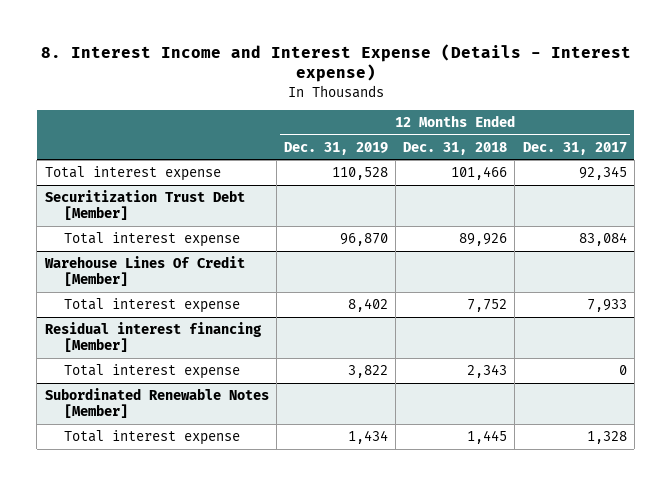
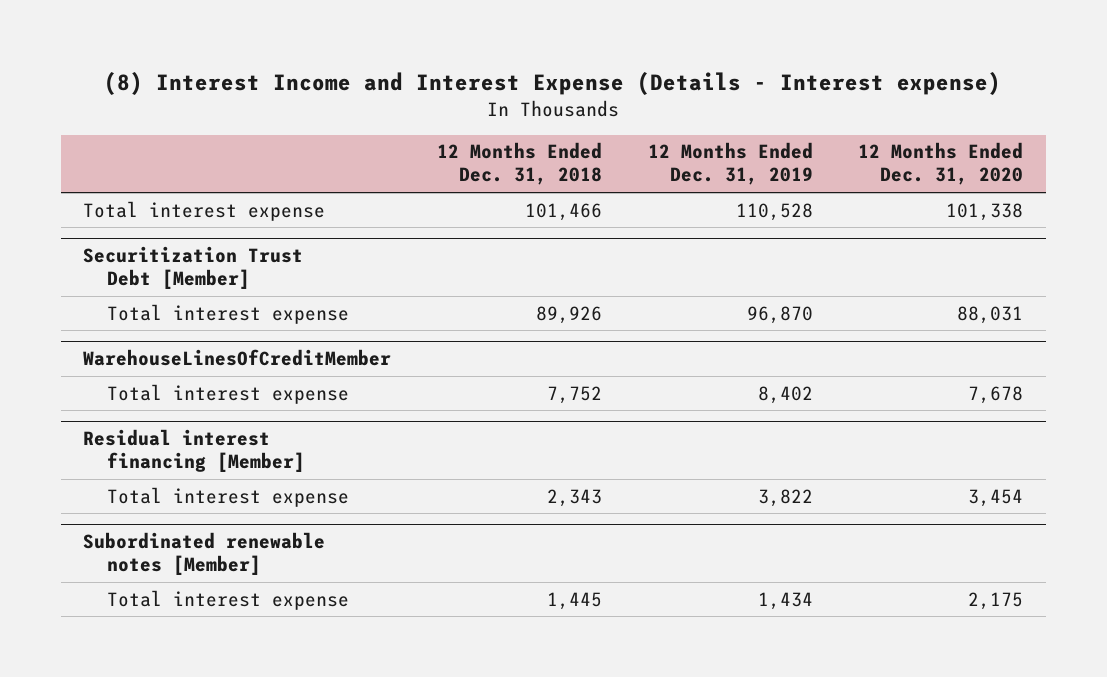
[40,43,631,83] 8. Interest Income and Interest Expense (Details - Interest expense) -> [104,72,1002,96] (8) Interest Income and Interest Expense (Details - Interest expense)
[522,141,627,155] Dec. 31, 2017 -> none
none -> [858,142,1024,186] 12 Months Ended Dec. 31, 2020
[43,256,245,287] Warehouse Lines Of Credit [Member] -> [83,349,392,367] WarehouseLinesOfCreditMember
[44,388,269,419] Subordinated Renewable Notes [Member] -> [83,532,326,576] Subordinated renewable notes [Member]

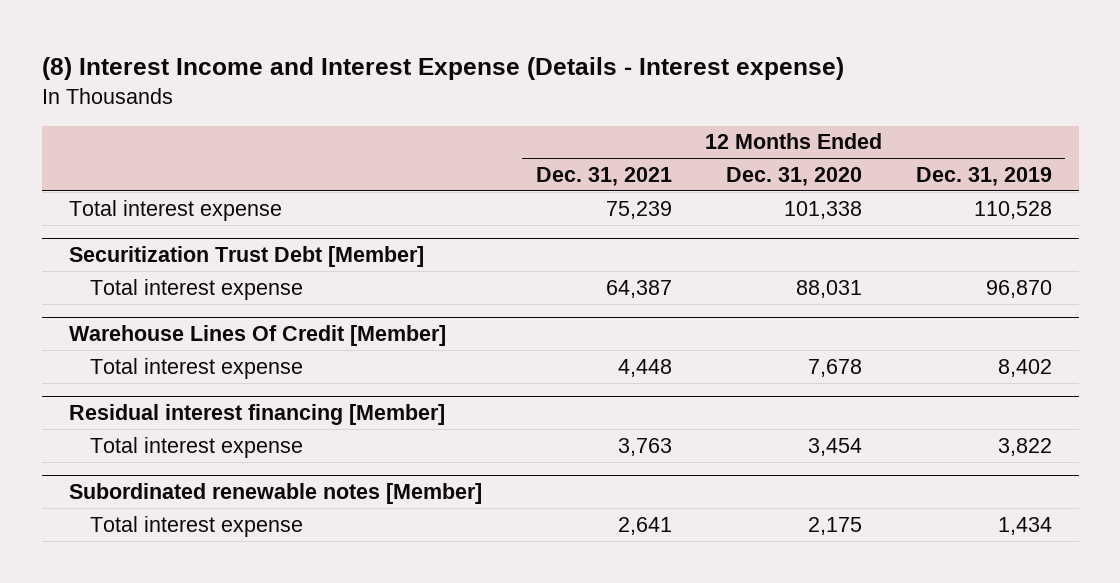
[437,142,603,186] 12 Months Ended Dec. 31, 2018 -> none
none -> [535,167,672,187] Dec. 31, 2021
[83,349,392,367] WarehouseLinesOfCreditMember -> [68,325,446,347] Warehouse Lines Of Credit [Member]

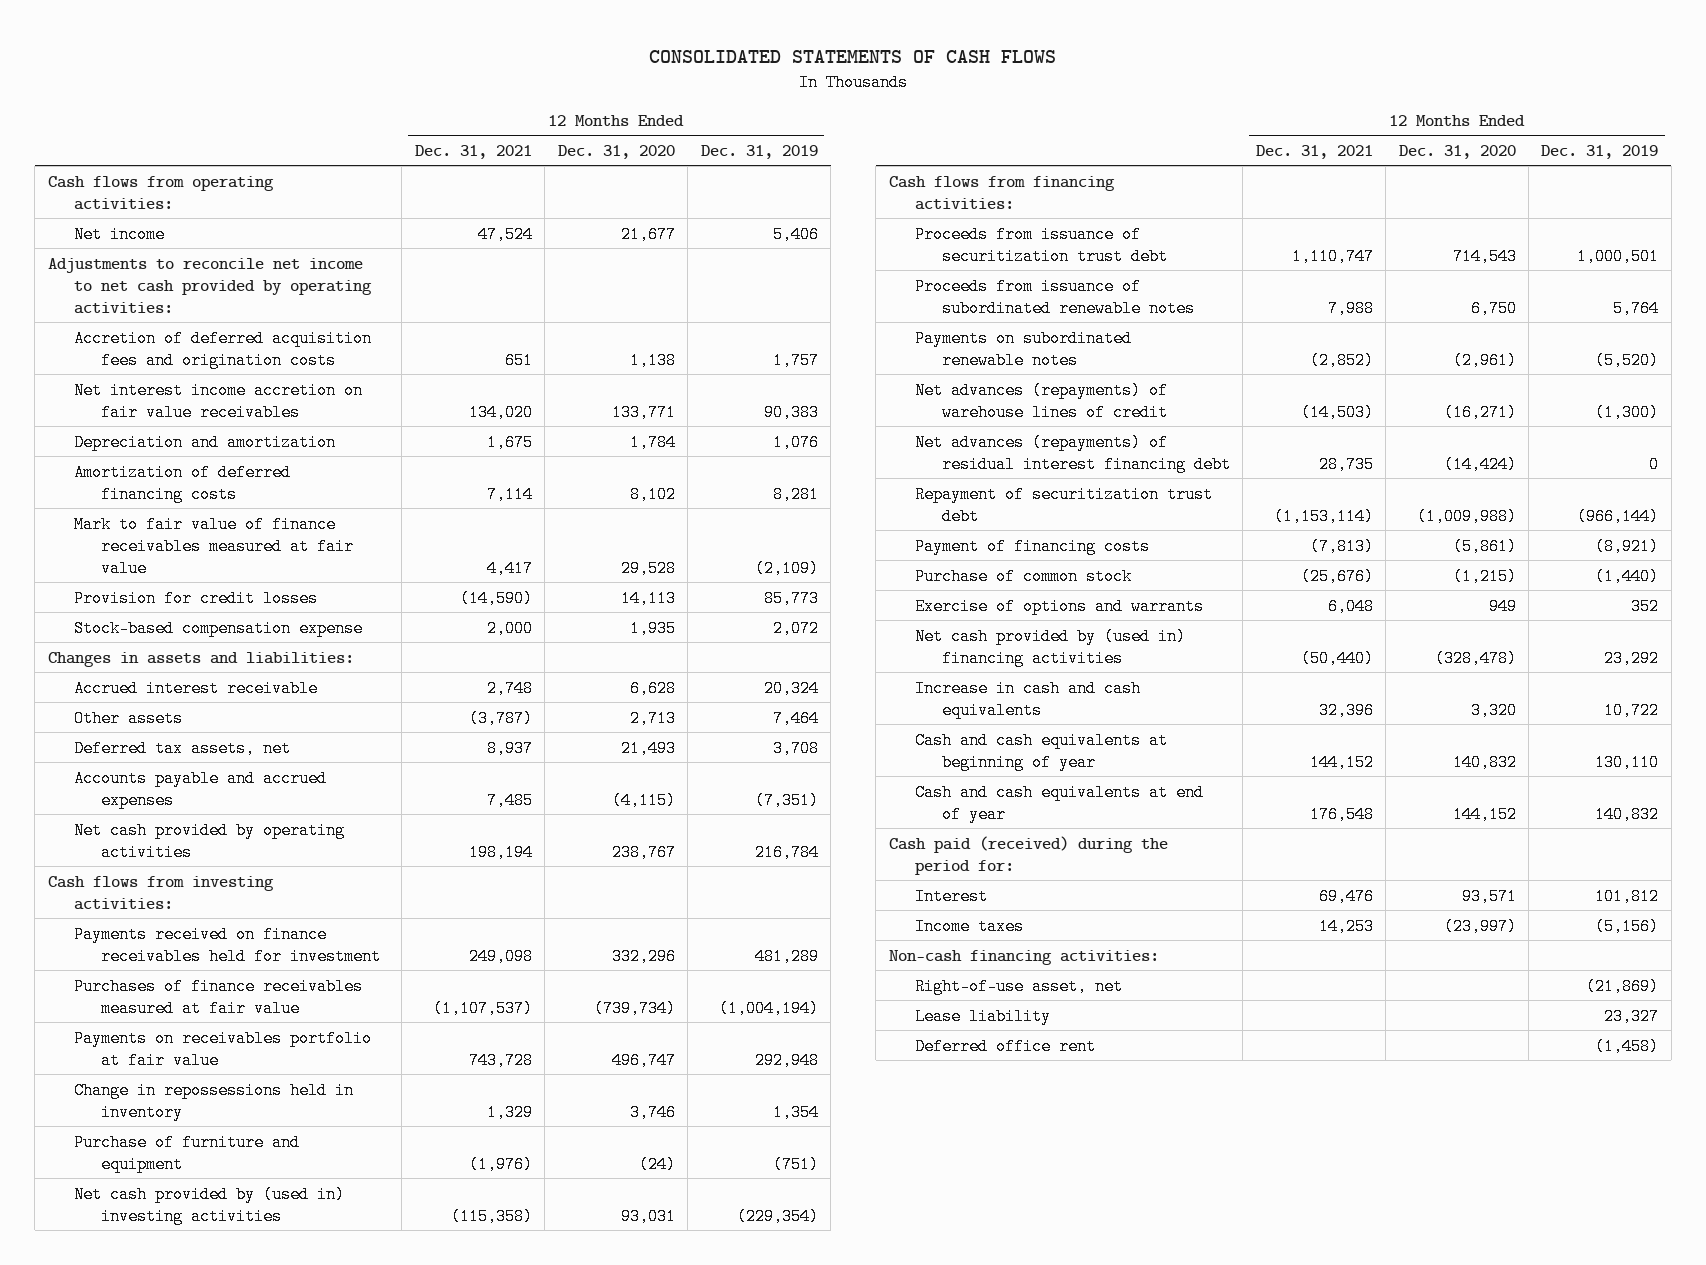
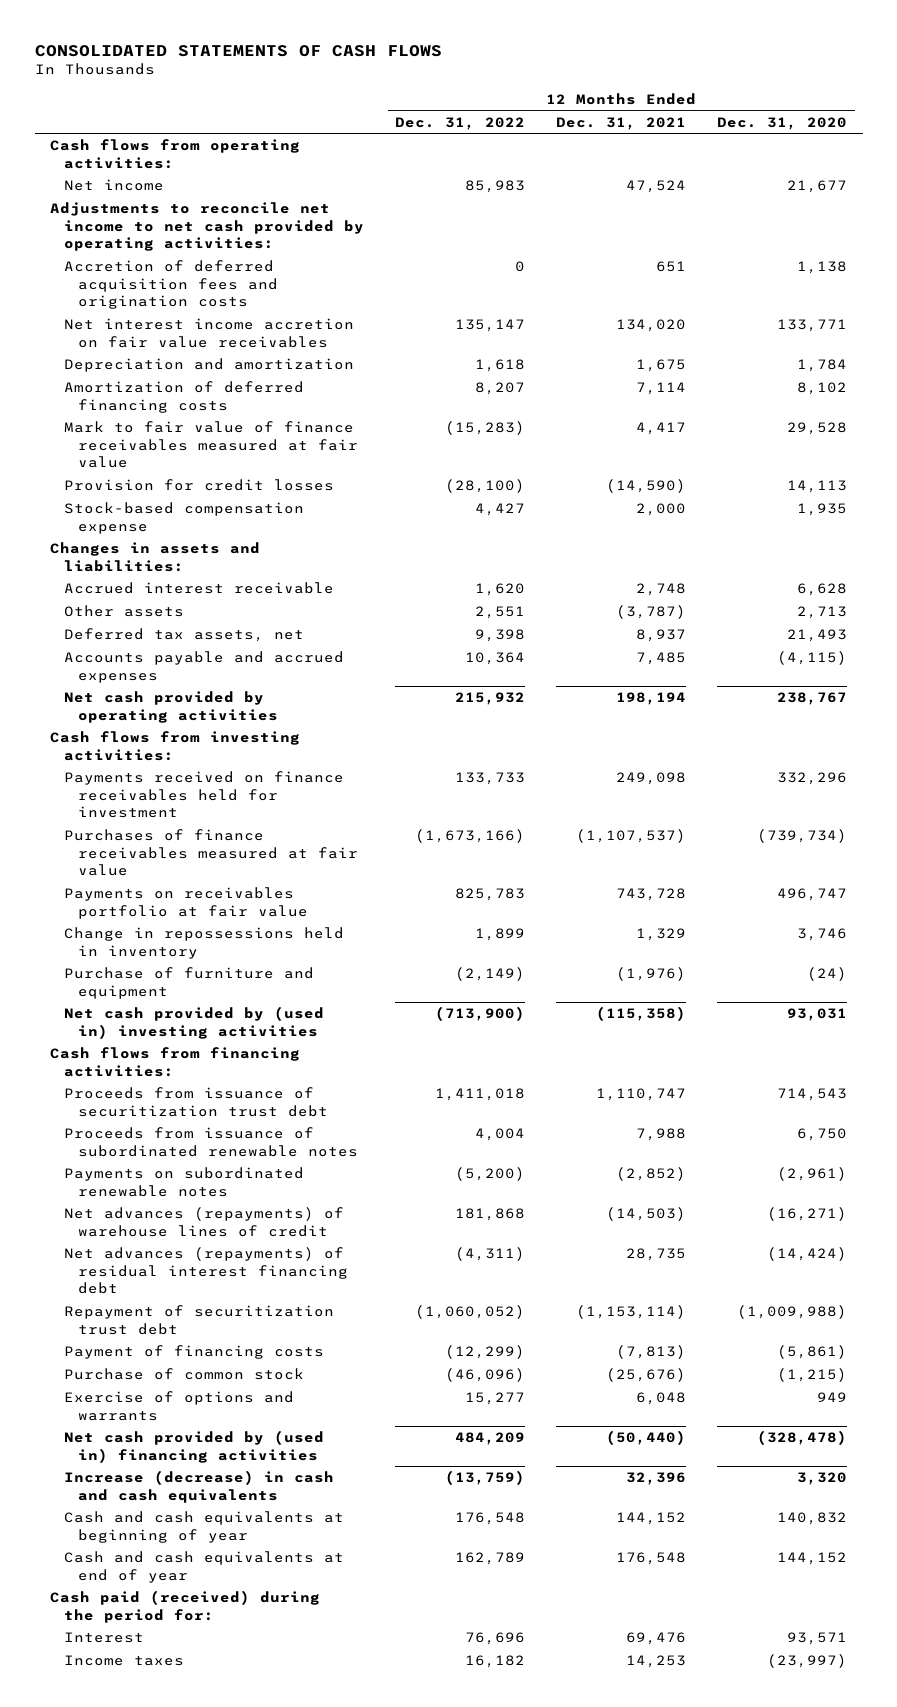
[700,144,818,159] Dec. 31, 2019 -> none
none -> [395,116,526,130] Dec. 31, 2022
[915,679,1142,719] Increase in cash and cash equivalents -> [64,1470,335,1503] Increase (decrease) in cash and cash equivalents
[888,949,1159,965] Non-cash financing activities: -> none
[915,977,1124,995] Right-of-use asset, net -> none
[915,1007,1052,1025] Lease liability -> none
[915,1037,1097,1055] Deferred office rent -> none

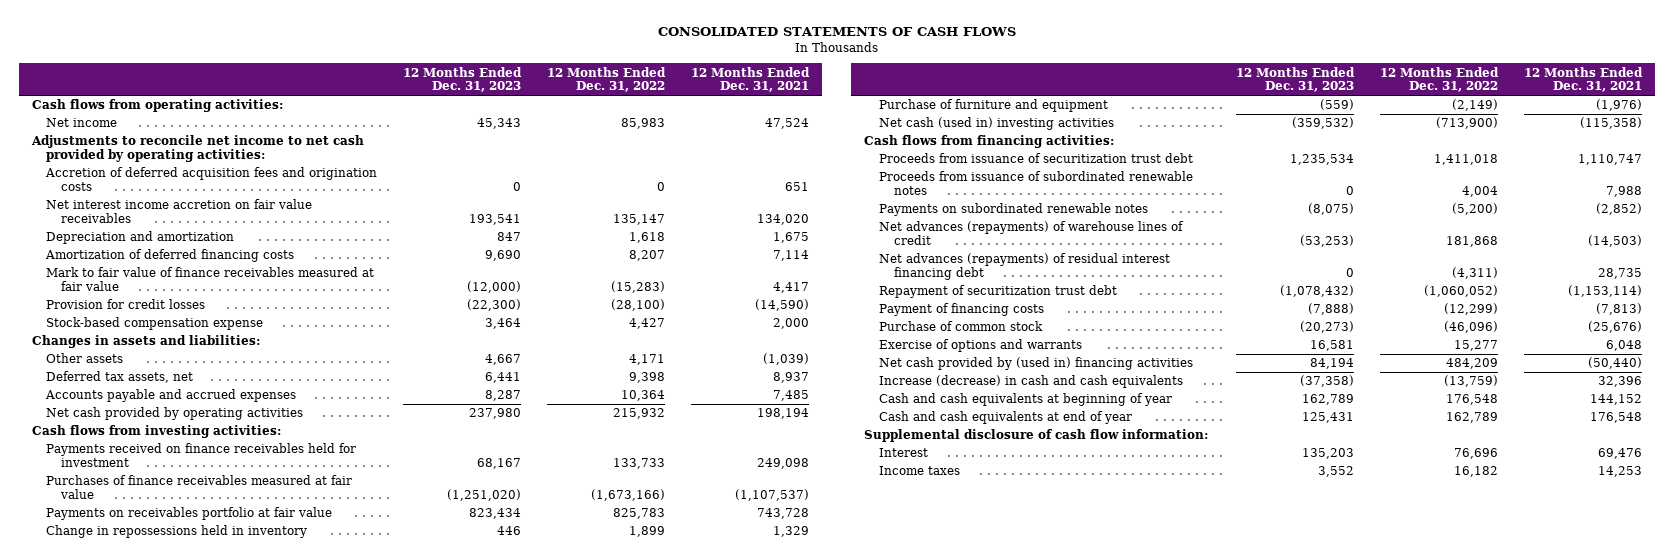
[717,116,848,130] Dec. 31, 2020 -> none
none -> [403,66,523,93] 12 Months Ended Dec. 31, 2023
[64,582,335,595] Accrued interest receivable -> none
[475,606,526,620] 2,551 -> [629,354,666,366] 4,171
[616,605,687,620] (3,787) -> [763,353,810,366] (1,039)
[64,1006,325,1039] Net cash provided by (used in) investing activities -> [878,117,1114,131] Net cash (used in) investing activities
[50,1590,321,1623] Cash paid (received) during the period for: -> none
none -> [864,429,1209,443] Supplemental disclosure of cash flow information:

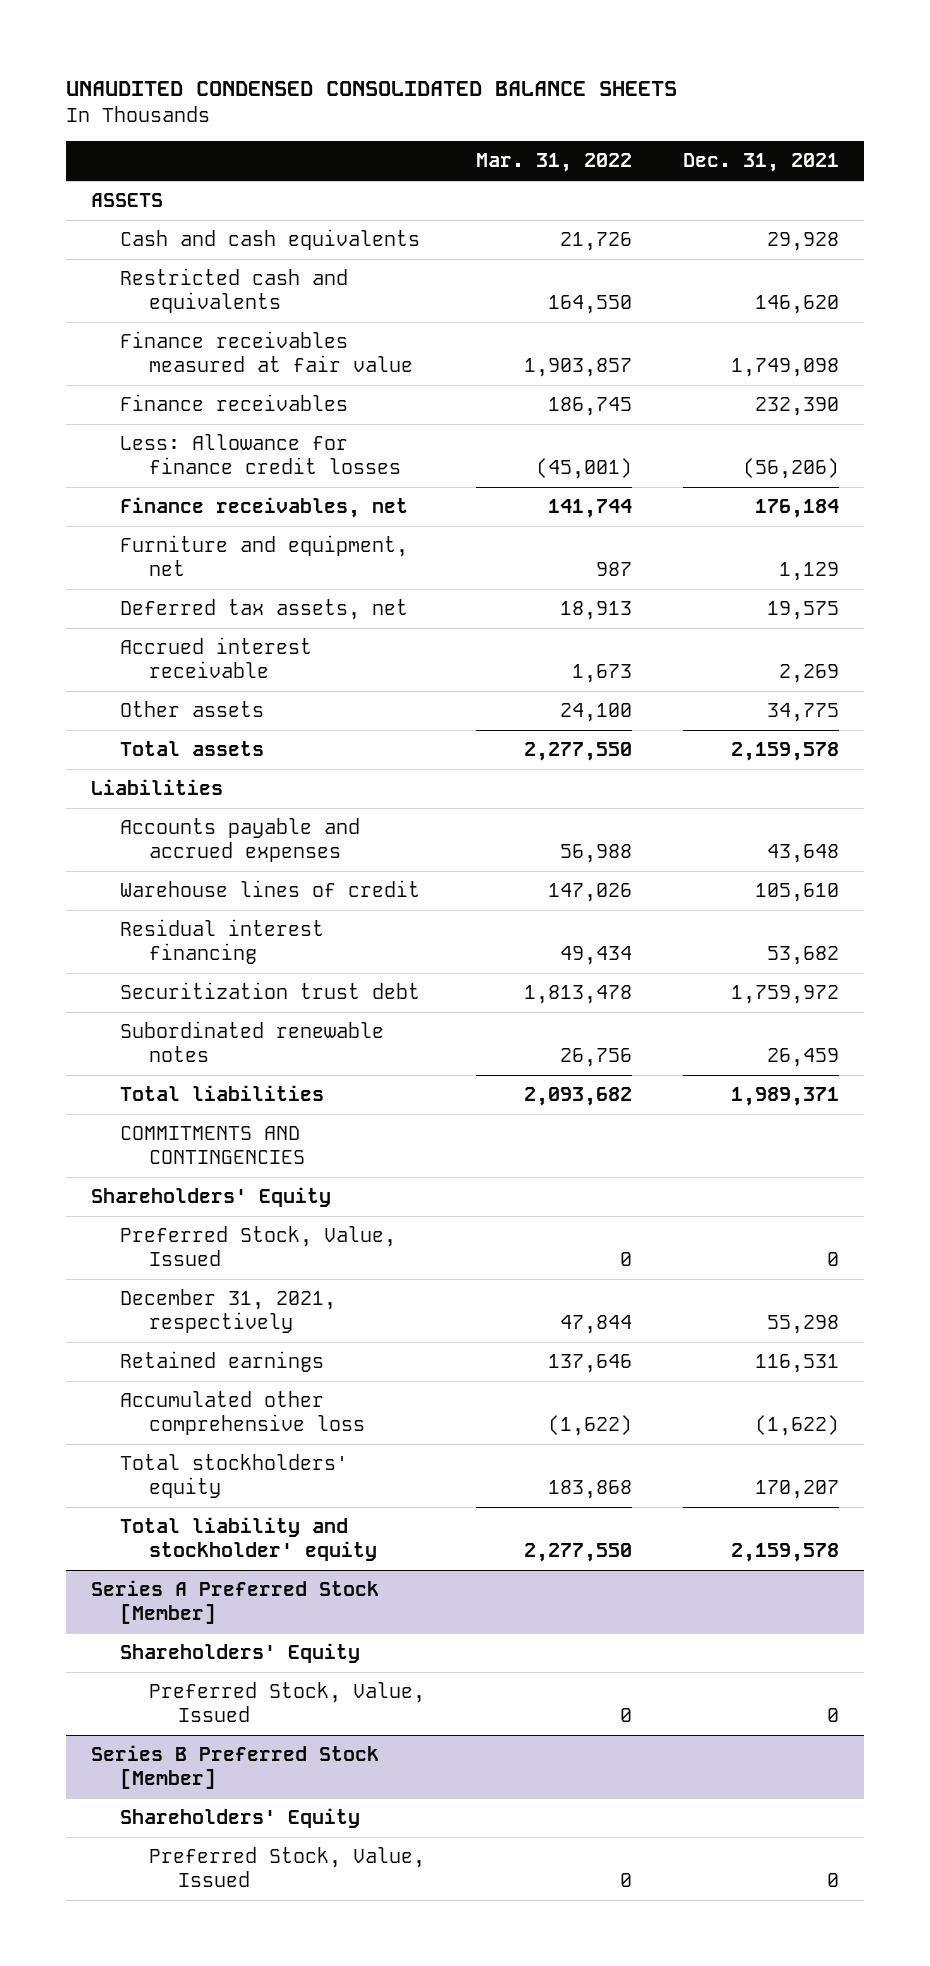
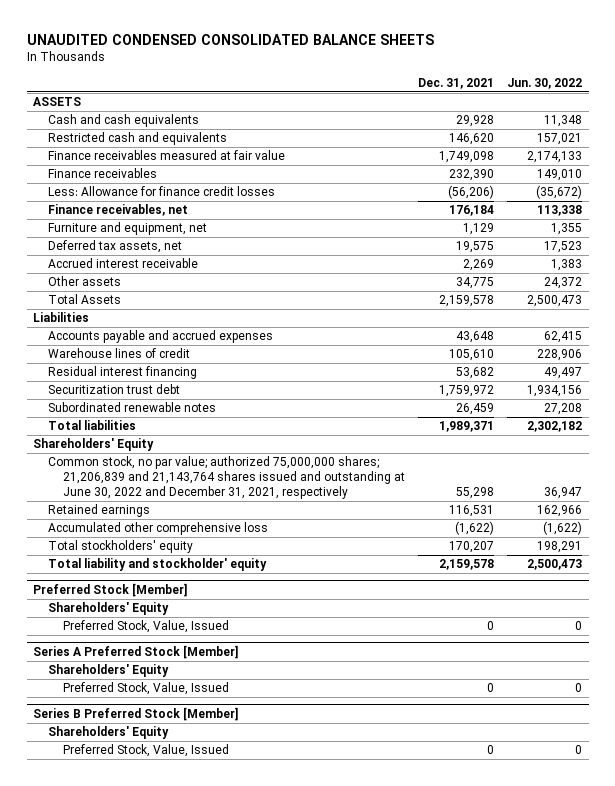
[475,153,632,173] Mar. 31, 2022 -> none
none -> [507,77,583,89] Jun. 30, 2022
[119,741,264,757] Total assets -> [47,294,121,305] Total Assets
[119,1126,305,1165] COMMITMENTS AND CONTINGENCIES -> none
[119,1226,396,1267] Preferred Stock, Value, Issued -> none
[119,1289,336,1334] December 31, 2021, respectively -> [47,456,405,500] Common stock, no par value; authorized 75,000,000 shares; 21,206,839 and 21,143,764 shares issued and outstanding at June 30, 2022 and December 31, 2021, respectively
none -> [33,582,189,597] Preferred Stock [Member]
none -> [47,602,169,616] Shareholders' Equity
none -> [62,620,229,634] Preferred Stock, Value, Issued

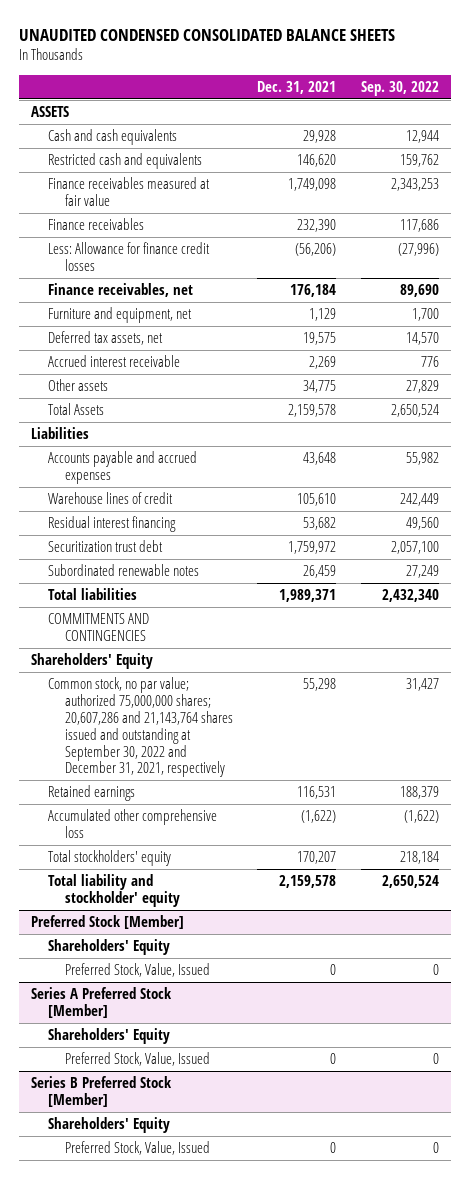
[507,77,583,89] Jun. 30, 2022 -> none
none -> [360,80,439,96] Sep. 30, 2022
none -> [47,613,149,642] COMMITMENTS AND CONTINGENCIES
[47,456,405,500] Common stock, no par value; authorized 75,000,000 shares; 21,206,839 and 21,143,764 shares issued and outstanding at June 30, 2022 and December 31, 2021, respectively -> [47,677,233,778] Common stock, no par value; authorized 75,000,000 shares; 20,607,286 and 21,143,764 shares issued and outstanding at September 30, 2022 and December 31, 2021, respectively

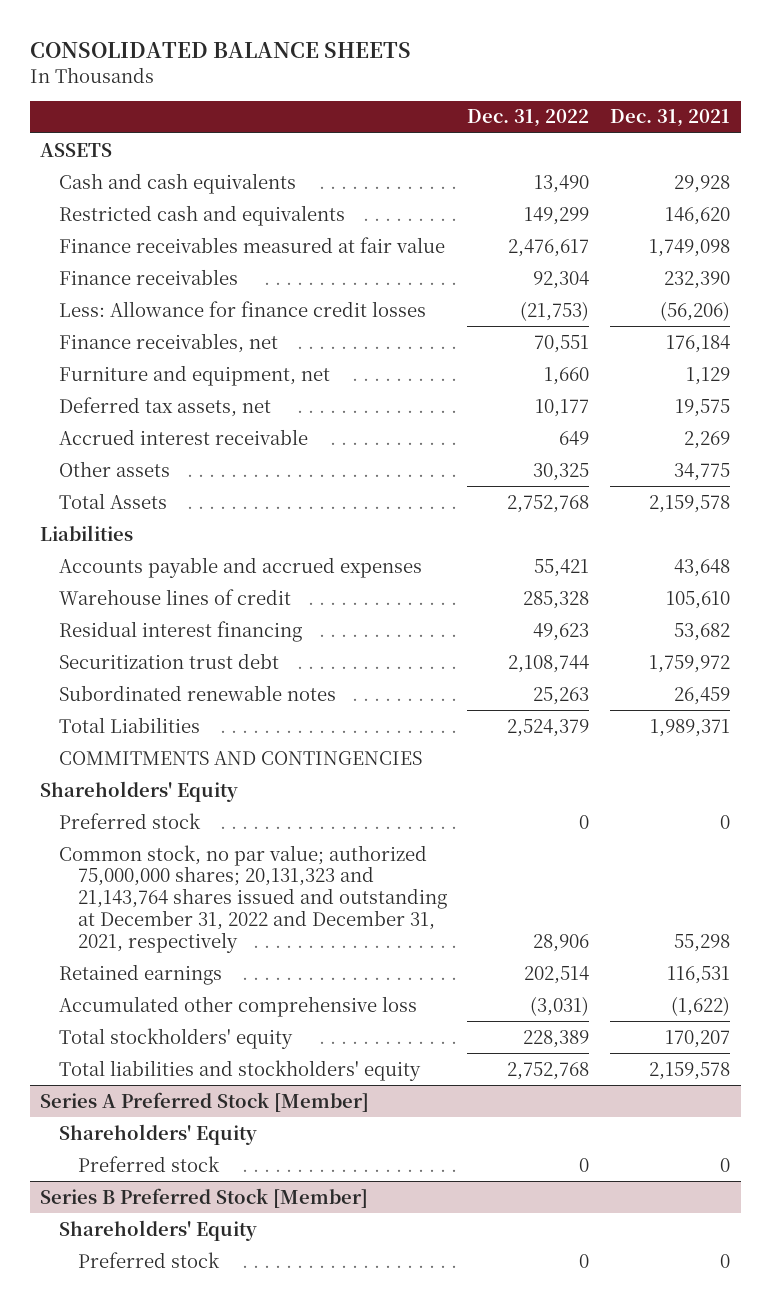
[18,28,395,41] UNAUDITED CONDENSED CONSOLIDATED BALANCE SHEETS -> [29,41,411,58] CONSOLIDATED BALANCE SHEETS
[360,80,439,96] Sep. 30, 2022 -> none
none -> [467,109,590,128] Dec. 31, 2022
[47,588,137,601] Total liabilities -> [58,716,200,733] Total Liabilities
none -> [58,812,201,829] Preferred stock
[47,677,233,778] Common stock, no par value; authorized 75,000,000 shares; 20,607,286 and 21,143,764 shares issued and outstanding at September 30, 2022 and December 31, 2021, respectively -> [58,844,447,953] Common stock, no par value; authorized 75,000,000 shares; 20,131,323 and 21,143,764 shares issued and outstanding at December 31, 2022 and December 31, 2021, respectively
[30,915,184,930] Preferred Stock [Member] -> none
[47,939,170,956] Shareholders' Equity -> none
[64,963,210,978] Preferred Stock, Value, Issued -> none
[47,874,180,908] Total liability and stockholder' equity -> [58,1059,421,1081] Total liabilities and stockholders' equity
[64,1052,210,1067] Preferred Stock, Value, Issued -> [77,1155,220,1172] Preferred stock
[64,1141,210,1156] Preferred Stock, Value, Issued -> [77,1251,220,1268] Preferred stock

